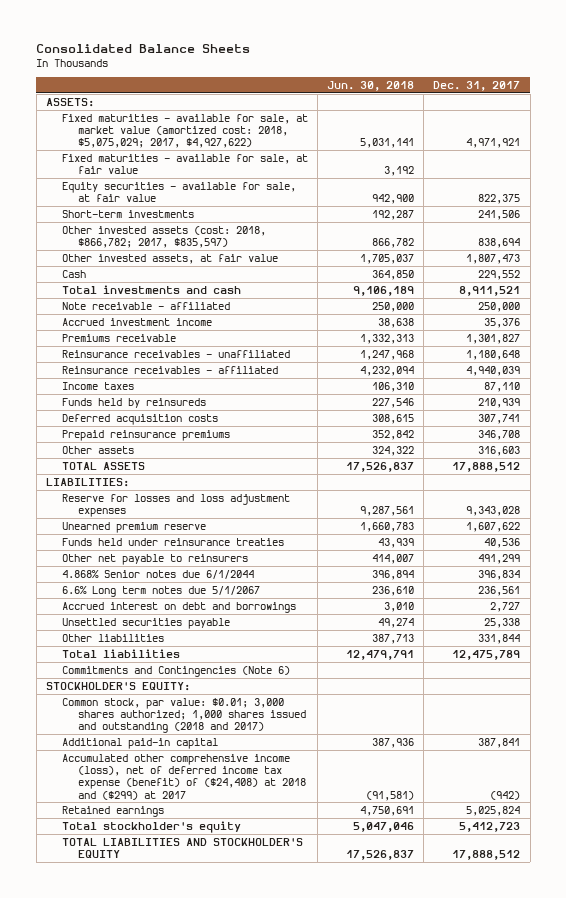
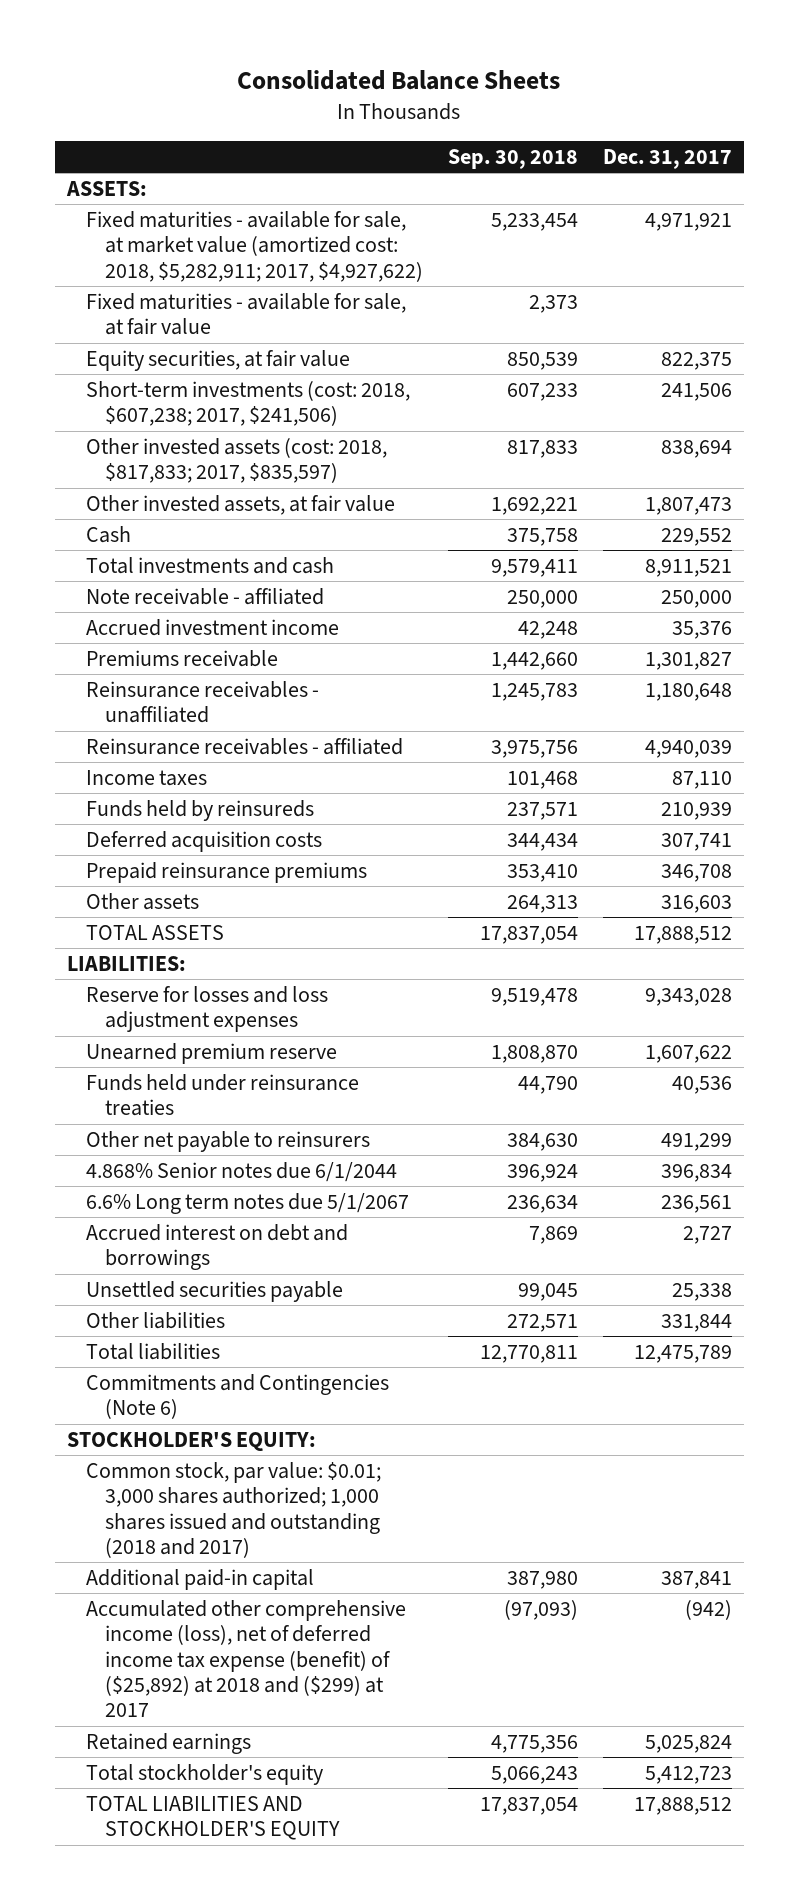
[327,81,415,92] Jun. 30, 2018 -> none
none -> [447,148,578,169] Sep. 30, 2018
[61,113,308,149] Fixed maturities - available for sale, at market value (amortized cost: 2018, $5,075,029; 2017, $4,927,622) -> [86,210,423,282] Fixed maturities - available for sale, at market value (amortized cost: 2018, $5,282,911; 2017, $4,927,622)
[61,181,296,203] Equity securities - available for sale, at fair value -> [86,349,351,371] Equity securities, at fair value
[61,209,194,218] Short-term investments -> [86,380,411,427] Short-term investments (cost: 2018, $607,238; 2017, $241,506)
[61,225,266,249] Other invested assets (cost: 2018, $866,782; 2017, $835,597) -> [86,437,388,484] Other invested assets (cost: 2018, $817,833; 2017, $835,597)
[61,753,307,800] Accumulated other comprehensive income (loss), net of deferred income tax expense (benefit) of ($24,408) at 2018 and ($299) at 2017 -> [86,1599,407,1718] Accumulated other comprehensive income (loss), net of deferred income tax expense (benefit) of ($25,892) at 2018 and ($299) at 2017

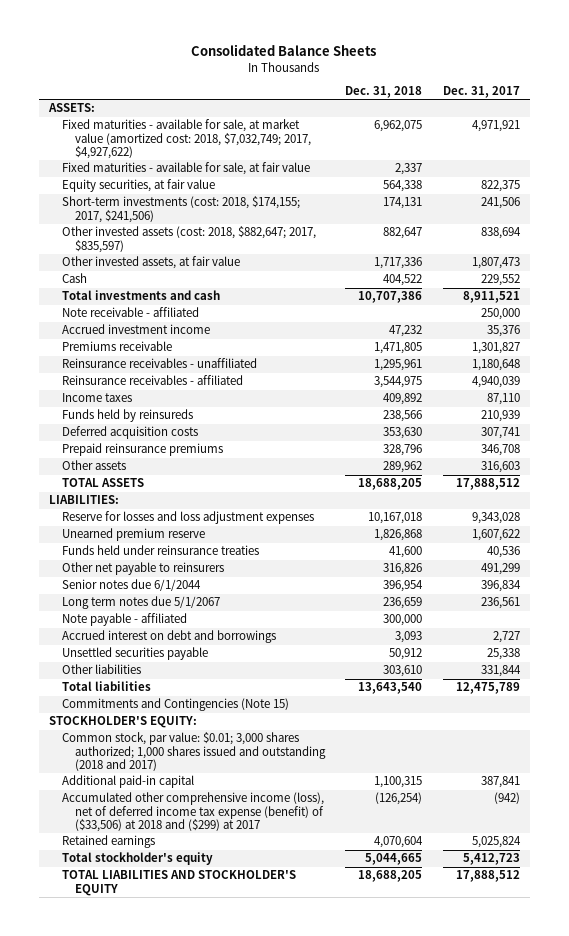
[447,148,578,169] Sep. 30, 2018 -> none
none -> [345,86,423,99] Dec. 31, 2018
[86,210,423,282] Fixed maturities - available for sale, at market value (amortized cost: 2018, $5,282,911; 2017, $4,927,622) -> [61,119,311,160] Fixed maturities - available for sale, at market value (amortized cost: 2018, $7,032,749; 2017, $4,927,622)
[86,380,411,427] Short-term investments (cost: 2018, $607,238; 2017, $241,506) -> [61,196,300,223] Short-term investments (cost: 2018, $174,155; 2017, $241,506)
[86,437,388,484] Other invested assets (cost: 2018, $817,833; 2017, $835,597) -> [61,226,316,253] Other invested assets (cost: 2018, $882,647; 2017, $835,597)
[86,1161,398,1182] 4.868% Senior notes due 6/1/2044 -> [61,579,201,592] Senior notes due 6/1/2044
[86,1192,410,1214] 6.6% Long term notes due 5/1/2067 -> [61,596,220,610] Long term notes due 5/1/2067
none -> [61,613,187,627] Note payable - affiliated
[86,1373,390,1420] Commitments and Contingencies (Note 6) -> [61,698,289,712] Commitments and Contingencies (Note 15)
[86,1599,407,1718] Accumulated other comprehensive income (loss), net of deferred income tax expense (benefit) of ($25,892) at 2018 and ($299) at 2017 -> [61,792,324,833] Accumulated other comprehensive income (loss), net of deferred income tax expense (benefit) of ($33,506) at 2018 and ($299) at 2017

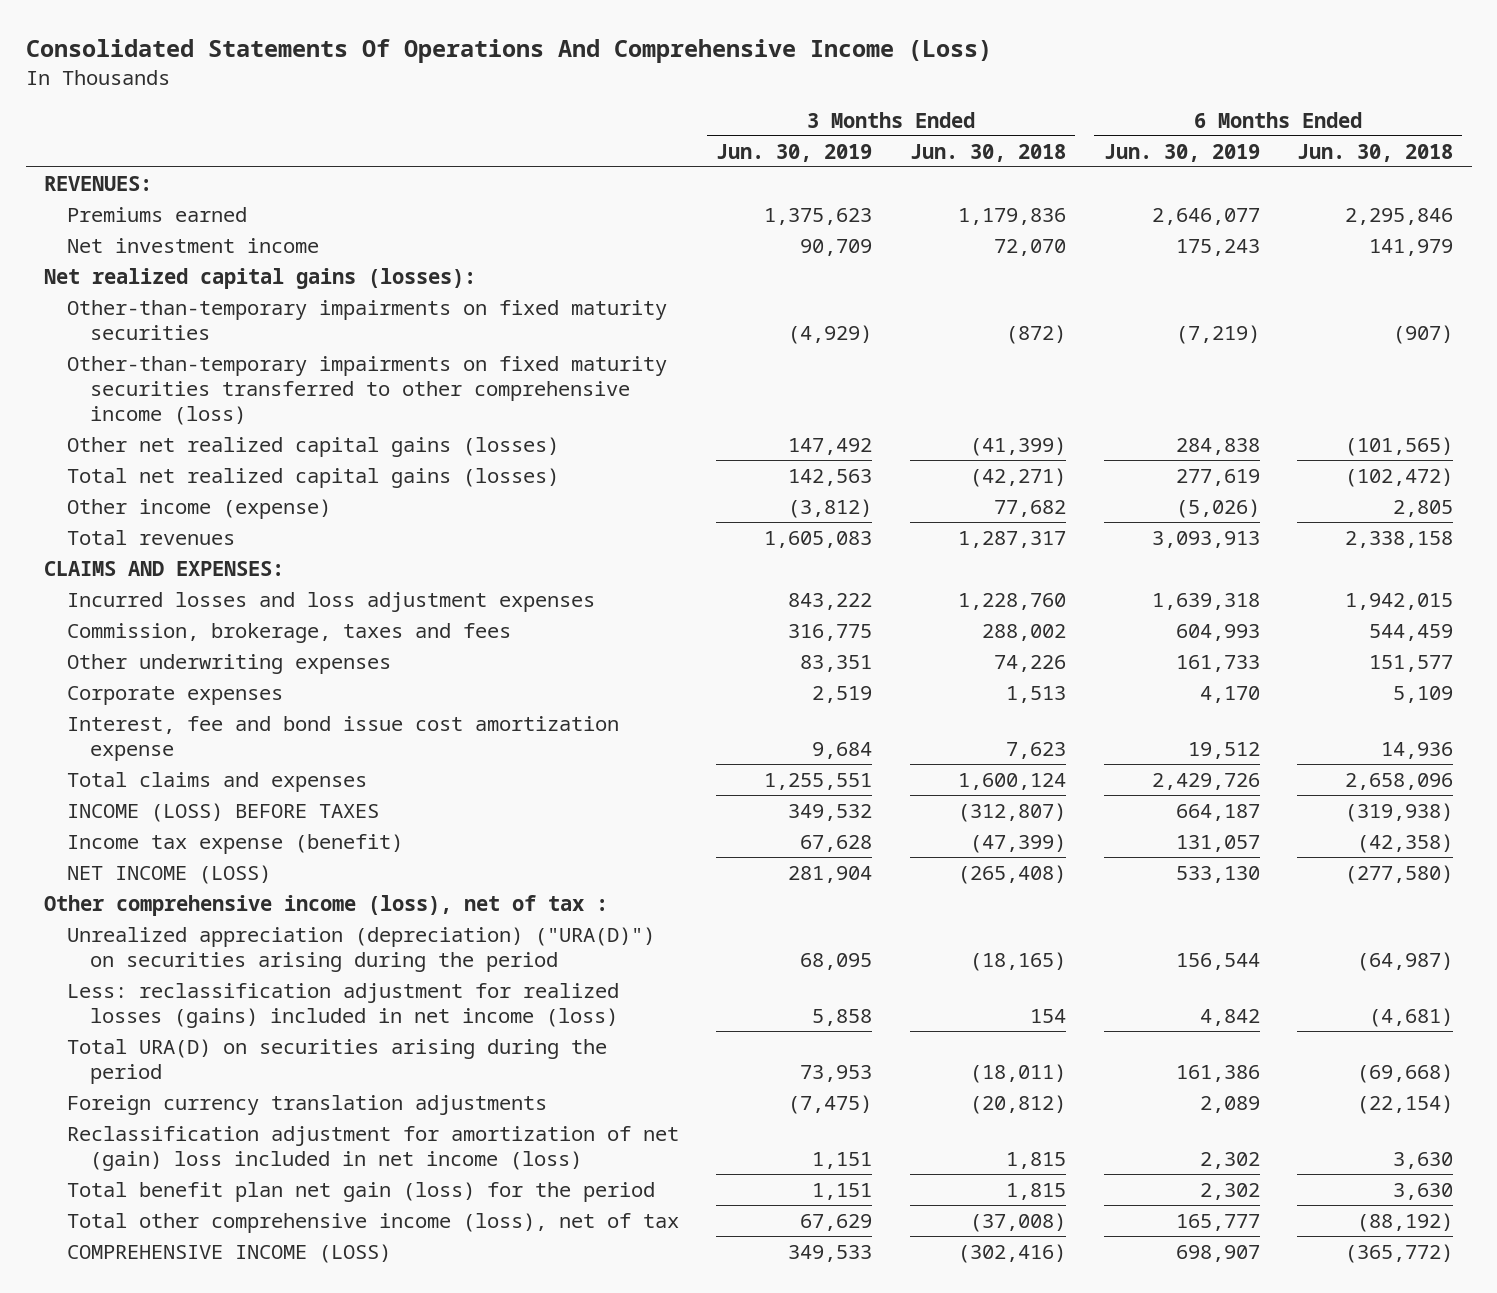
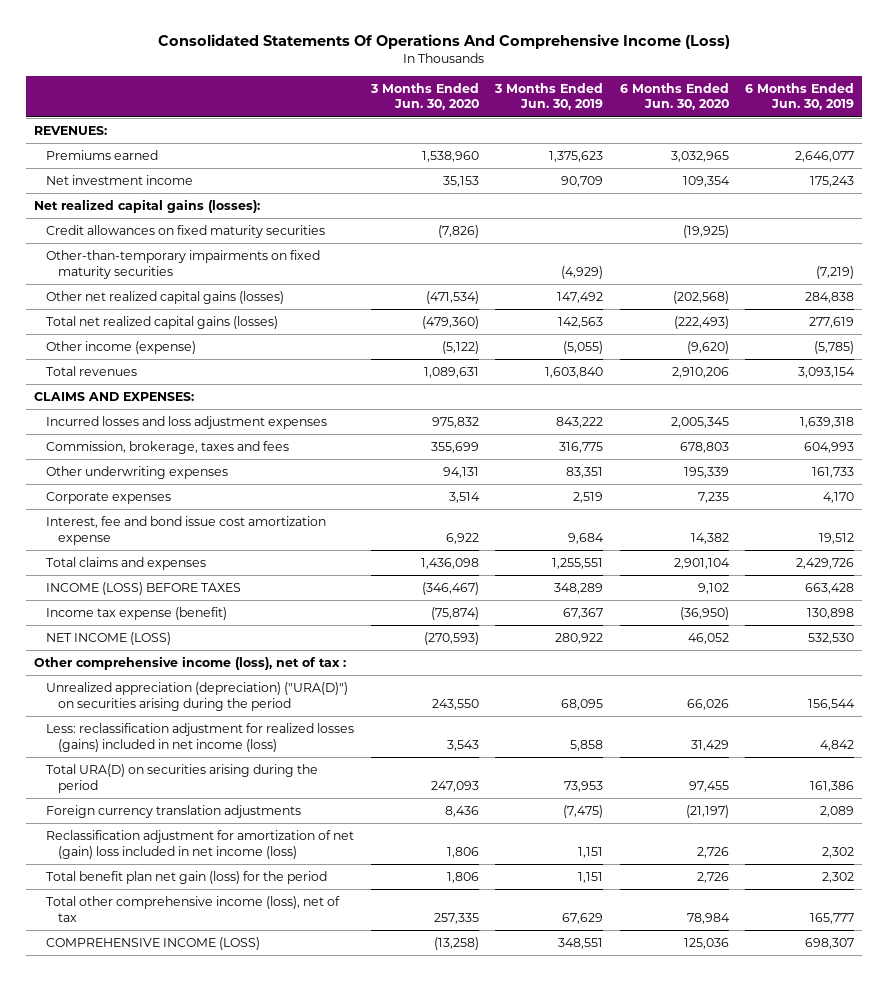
[910,143,1067,162] Jun. 30, 2018 -> none
[1297,143,1454,162] Jun. 30, 2018 -> none
none -> [369,82,479,111] 3 Months Ended Jun. 30, 2020
none -> [619,82,729,111] 6 Months Ended Jun. 30, 2020
none -> [46,225,326,239] Credit allowances on fixed maturity securities
[66,355,667,426] Other-than-temporary impairments on fixed maturity securities transferred to other comprehensive income (loss) -> none
[788,498,873,518] (3,812) -> [563,341,604,355] (5,055)
[1175,498,1260,518] (5,026) -> [813,341,854,355] (5,785)
[764,530,873,548] 1,605,083 -> [545,367,604,379] 1,603,840
[1151,530,1260,548] 3,093,913 -> [797,367,855,379] 3,093,154
[788,803,873,821] 349,532 -> [554,583,604,595] 348,289
[1175,803,1260,821] 664,187 -> [804,583,854,595] 663,428
[800,834,873,852] 67,628 -> [563,608,604,620] 67,367
[1175,834,1260,852] 131,057 -> [806,608,854,620] 130,898
[788,865,873,883] 281,904 -> [555,633,604,645] 280,922
[1175,865,1260,883] 533,130 -> [807,633,854,645] 532,530
[788,1244,873,1262] 349,533 -> [558,938,604,950] 348,551
[1175,1244,1260,1262] 698,907 -> [804,938,854,950] 698,307

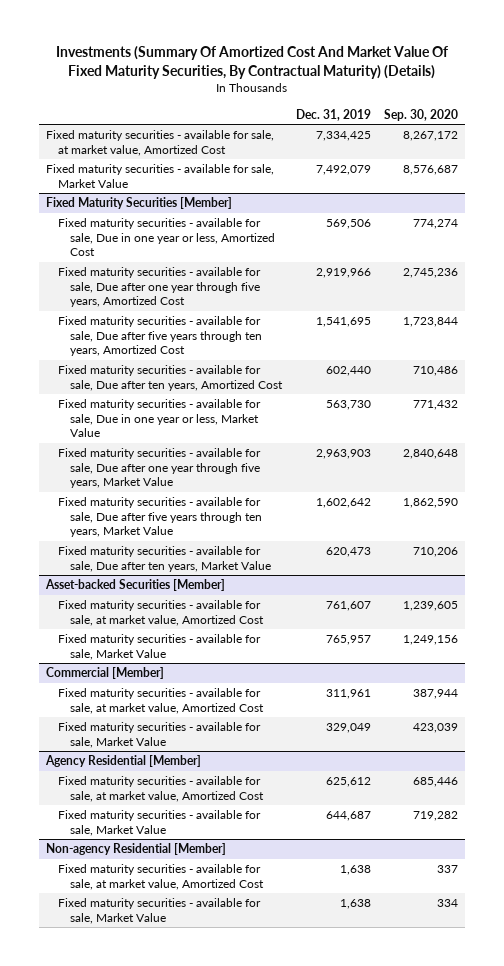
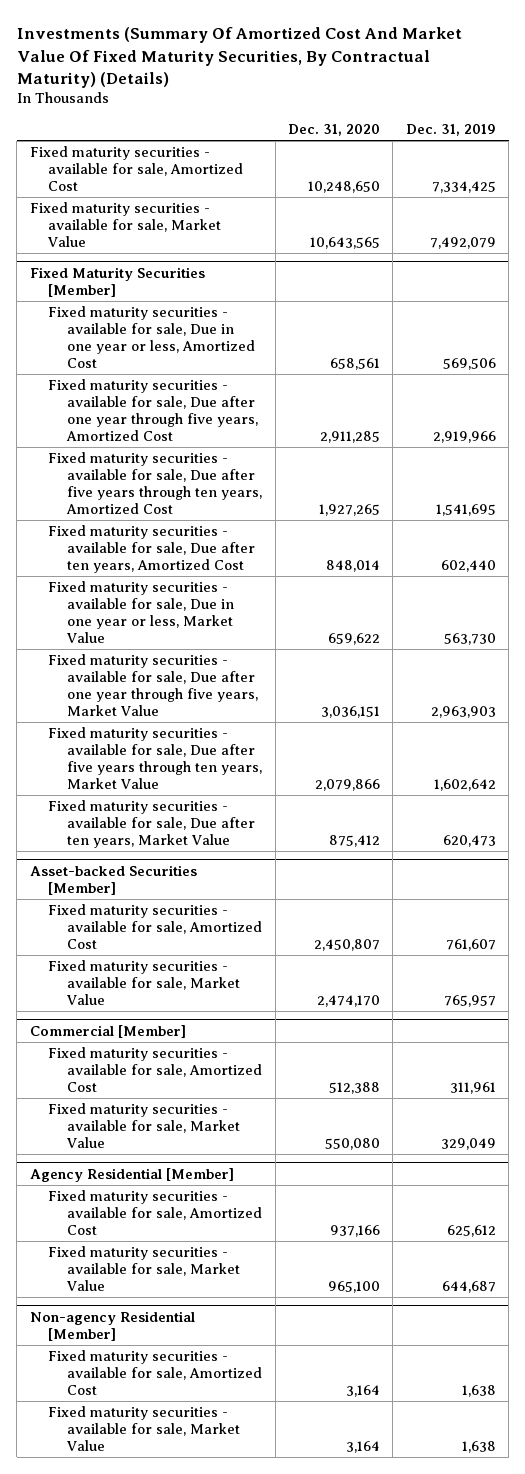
[384,108,459,121] Sep. 30, 2020 -> none
none -> [287,123,380,136] Dec. 31, 2020
[45,130,274,156] Fixed maturity securities - available for sale, at market value, Amortized Cost -> [29,146,244,192] Fixed maturity securities - available for sale, Amortized Cost
[57,600,264,626] Fixed maturity securities - available for sale, at market value, Amortized Cost -> [48,904,263,950] Fixed maturity securities - available for sale, Amortized Cost
[57,688,264,714] Fixed maturity securities - available for sale, at market value, Amortized Cost -> [48,1047,263,1093] Fixed maturity securities - available for sale, Amortized Cost
[57,776,264,802] Fixed maturity securities - available for sale, at market value, Amortized Cost -> [48,1190,263,1236] Fixed maturity securities - available for sale, Amortized Cost
[57,864,264,890] Fixed maturity securities - available for sale, at market value, Amortized Cost -> [48,1350,263,1396] Fixed maturity securities - available for sale, Amortized Cost

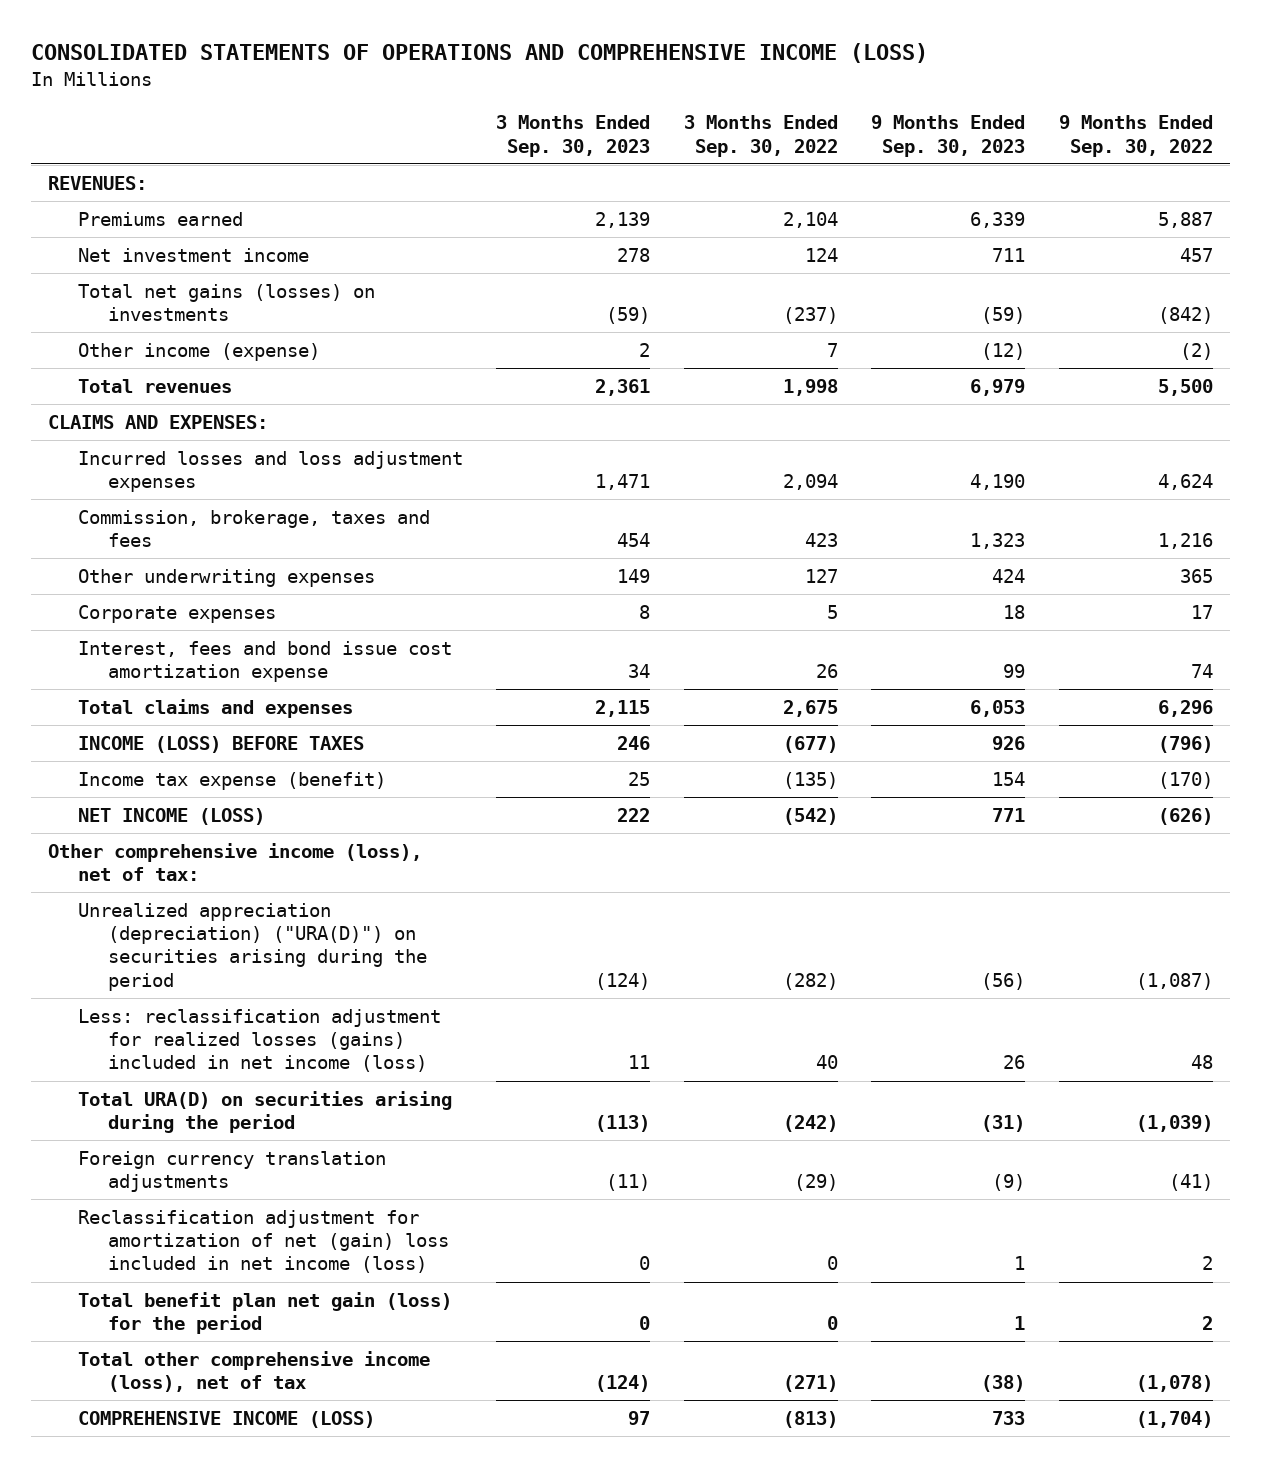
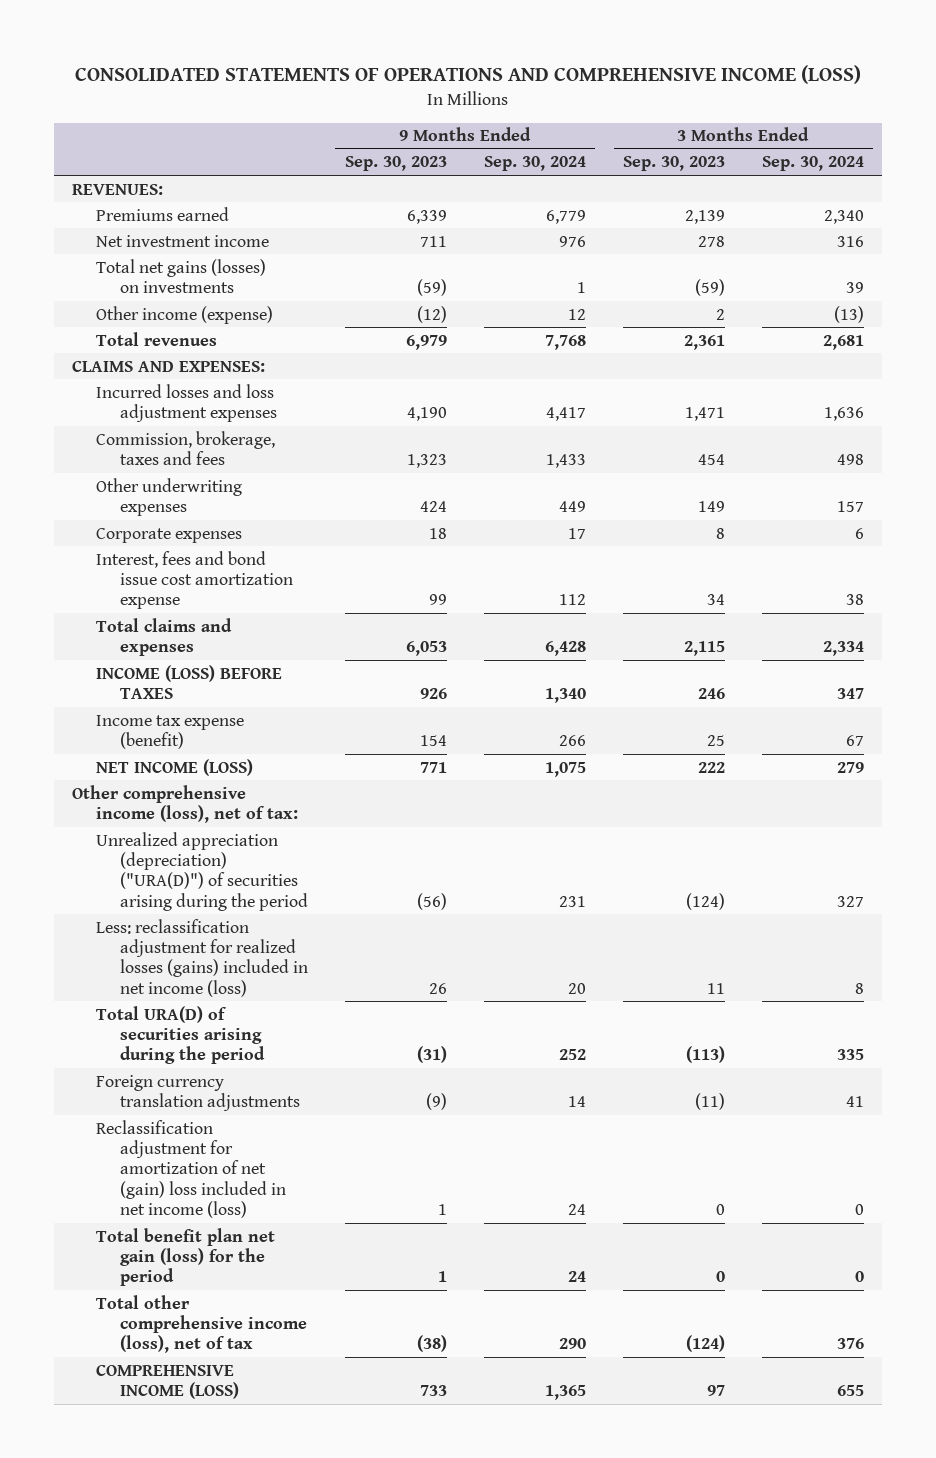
[683,115,838,157] 3 Months Ended Sep. 30, 2022 -> none
[1058,115,1213,157] 9 Months Ended Sep. 30, 2022 -> none
none -> [483,156,586,172] Sep. 30, 2024
none -> [761,156,864,172] Sep. 30, 2024
[77,902,427,991] Unrealized appreciation (depreciation) ("URA(D)") on securities arising during the period -> [96,831,308,911] Unrealized appreciation (depreciation) ("URA(D)") of securities arising during the period
[77,1090,452,1134] Total URA(D) on securities arising during the period -> [96,1005,265,1065] Total URA(D) of securities arising during the period

